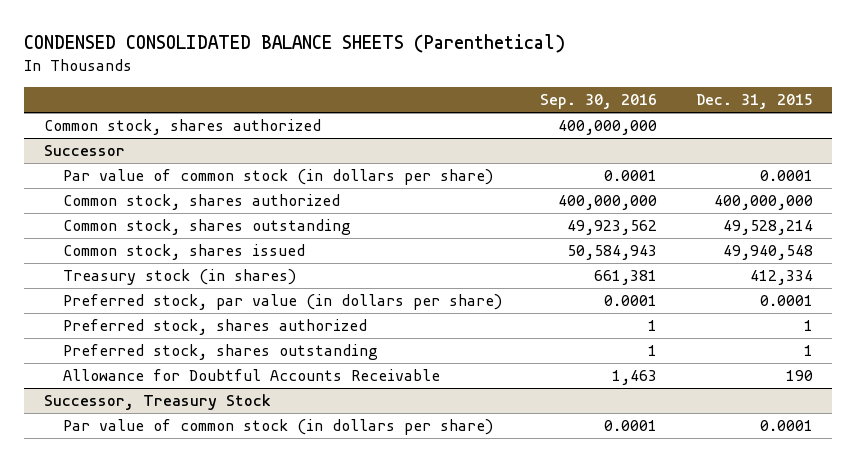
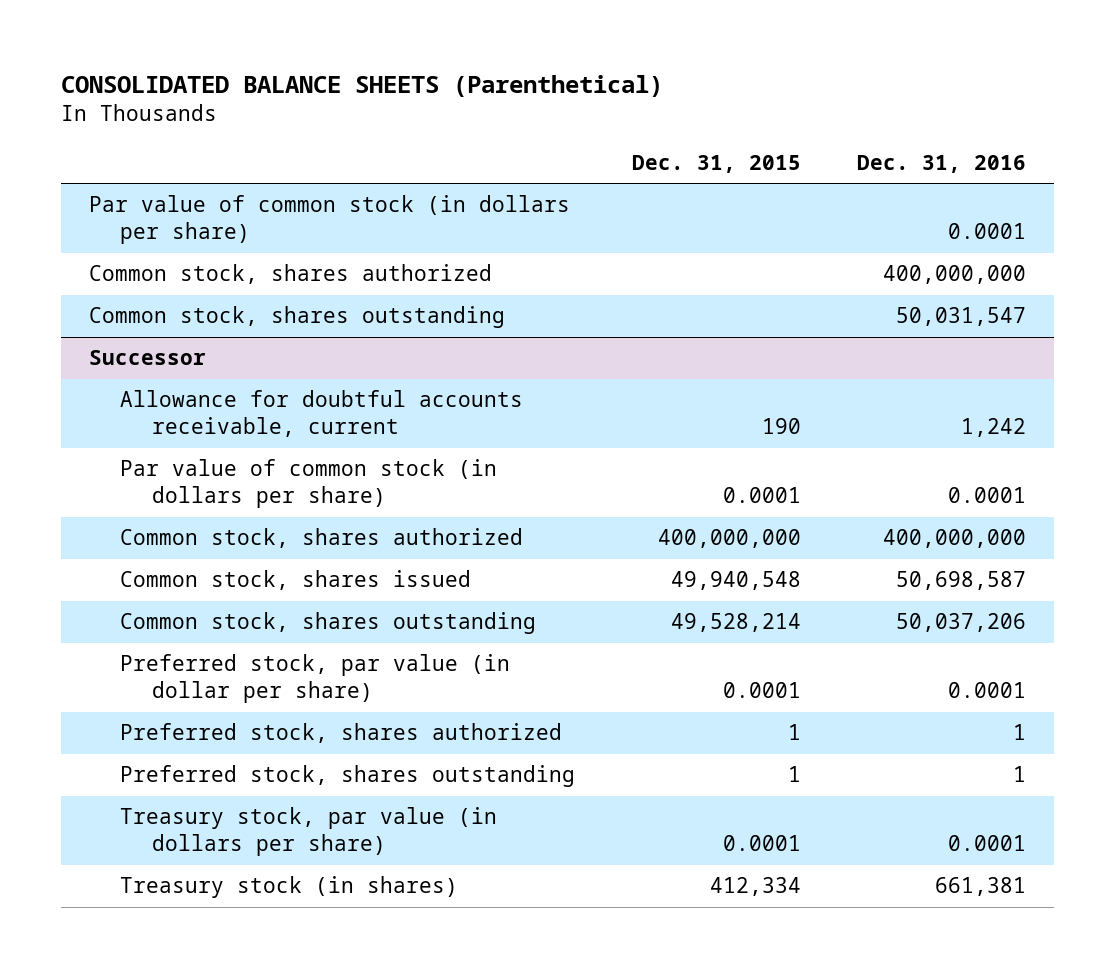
[24,34,566,54] CONDENSED CONSOLIDATED BALANCE SHEETS (Parenthetical) -> [60,74,663,97] CONSOLIDATED BALANCE SHEETS (Parenthetical)
[540,94,658,110] Sep. 30, 2016 -> none
none -> [856,154,1026,173] Dec. 31, 2016
none -> [88,195,570,245] Par value of common stock (in dollars per share)
none -> [88,306,505,329] Common stock, shares outstanding
none -> [120,390,524,438] Allowance for doubtful accounts receivable, current
[62,219,351,236] Common stock, shares outstanding -> [120,612,537,635] Common stock, shares outstanding
[62,294,502,311] Preferred stock, par value (in dollars per share) -> [120,654,511,704] Preferred stock, par value (in dollar per share)
[62,369,440,382] Allowance for Doubtful Accounts Receivable -> none
[43,394,271,411] Successor, Treasury Stock -> none
[62,419,493,436] Par value of common stock (in dollars per share) -> [120,807,498,857] Treasury stock, par value (in dollars per share)
[62,269,296,286] Treasury stock (in shares) -> [120,876,459,899] Treasury stock (in shares)

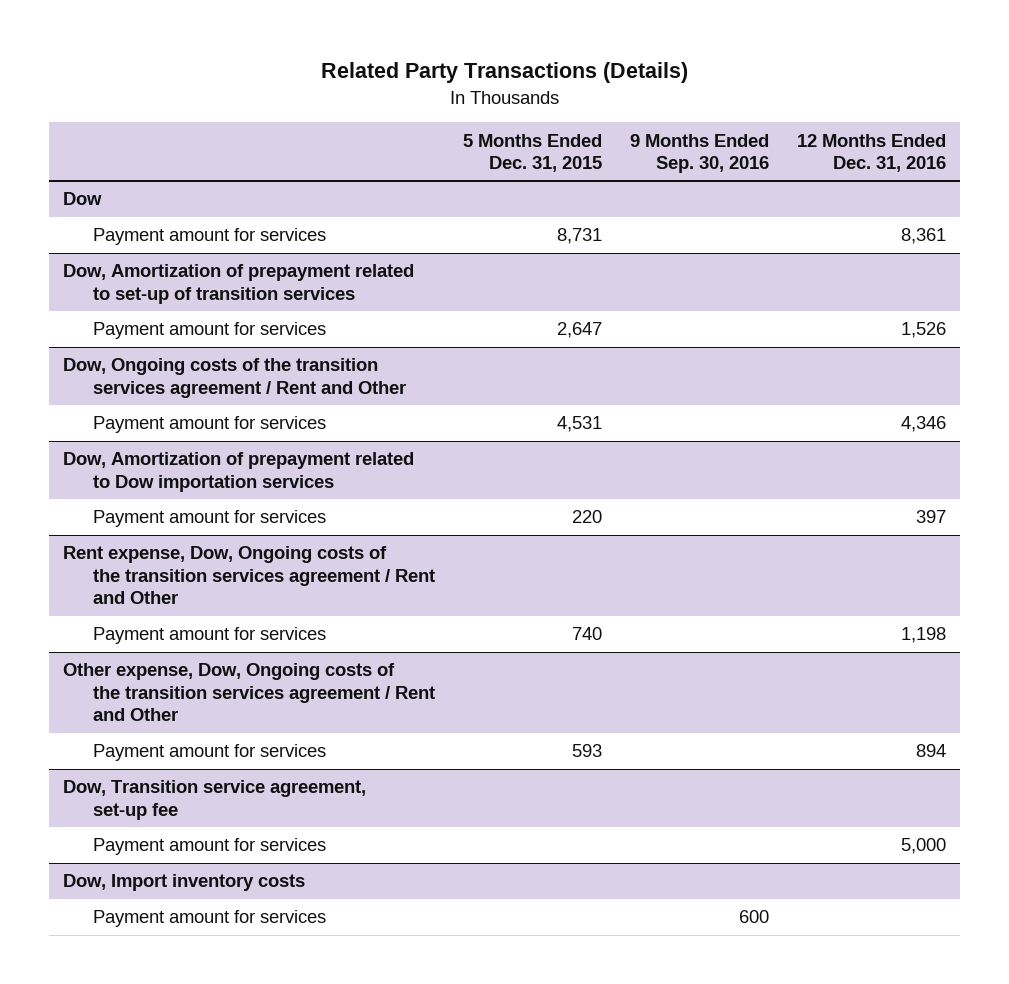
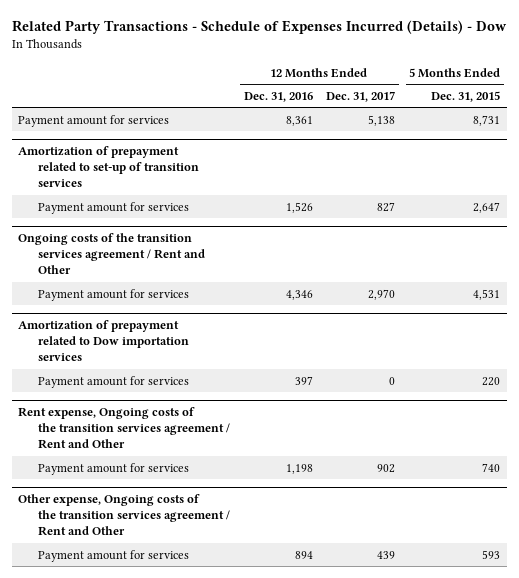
[320,62,688,84] Related Party Transactions (Details) -> [11,20,507,35] Related Party Transactions - Schedule of Expenses Incurred (Details) - Dow
[629,133,769,174] 9 Months Ended Sep. 30, 2016 -> none
none -> [326,90,396,102] Dec. 31, 2017
[63,192,103,206] Dow -> none
[63,264,415,304] Dow, Amortization of prepayment related to set-up of transition services -> [18,145,199,188] Amortization of prepayment related to set-up of transition services
[63,358,406,398] Dow, Ongoing costs of the transition services agreement / Rent and Other -> [18,232,205,275] Ongoing costs of the transition services agreement / Rent and Other
[63,452,415,492] Dow, Amortization of prepayment related to Dow importation services -> [18,319,189,362] Amortization of prepayment related to Dow importation services
[63,546,435,605] Rent expense, Dow, Ongoing costs of the transition services agreement / Rent and Other -> [18,406,230,450] Rent expense, Ongoing costs of the transition services agreement / Rent and Other
[63,663,435,722] Other expense, Dow, Ongoing costs of the transition services agreement / Rent and Other -> [18,493,230,537] Other expense, Ongoing costs of the transition services agreement / Rent and Other
[63,780,367,820] Dow, Transition service agreement, set-up fee -> none
[92,838,326,856] Payment amount for services -> none
[63,874,306,892] Dow, Import inventory costs -> none
[92,910,326,928] Payment amount for services -> none

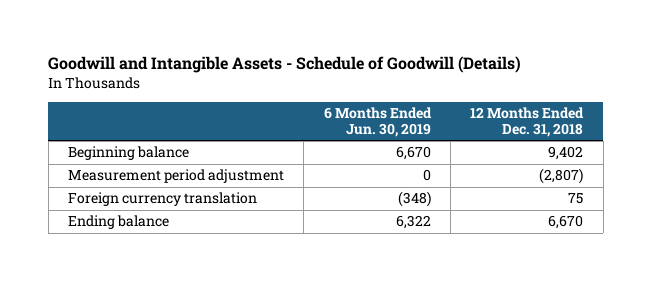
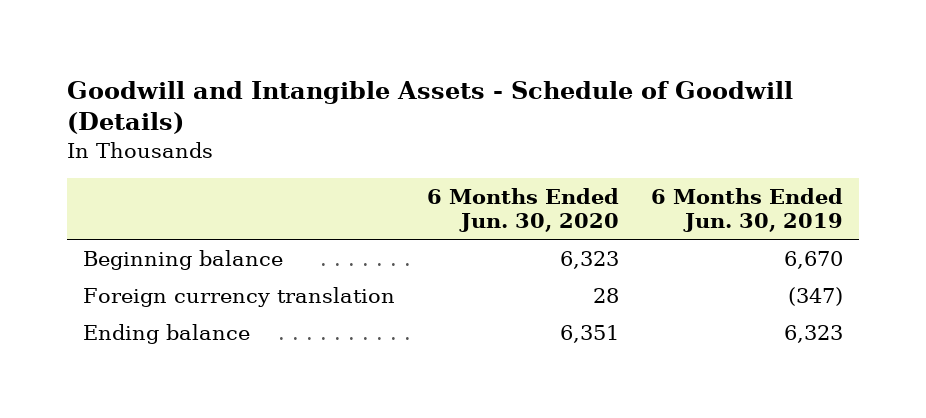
[470,107,585,138] 12 Months Ended Dec. 31, 2018 -> none
none -> [426,188,619,232] 6 Months Ended Jun. 30, 2020
[67,169,284,184] Measurement period adjustment -> none
[397,191,431,208] (348) -> [787,287,843,307] (347)
[395,215,431,230] 6,322 -> [783,325,843,344] 6,323

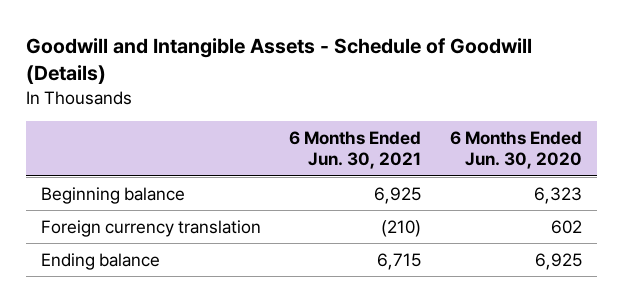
[650,188,843,232] 6 Months Ended Jun. 30, 2019 -> none
none -> [289,130,422,170] 6 Months Ended Jun. 30, 2021
[592,288,619,304] 28 -> [551,219,583,234] 602
[559,325,619,344] 6,351 -> [535,252,583,270] 6,925

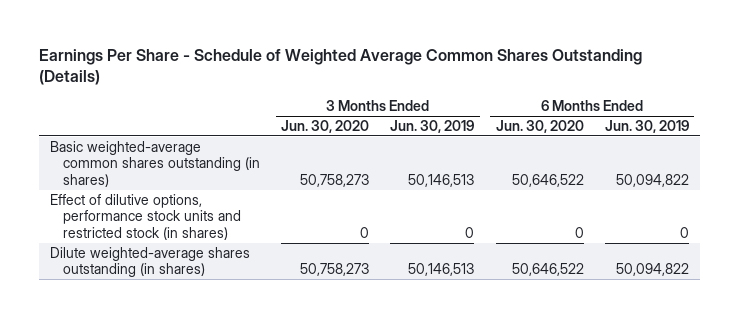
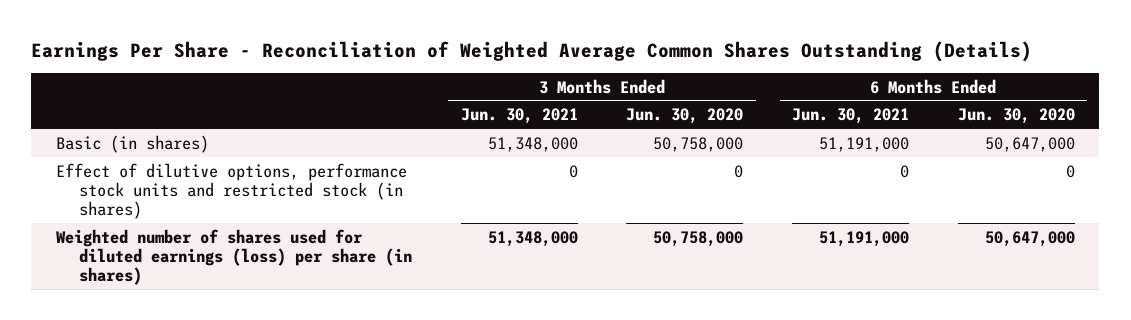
[39,48,643,86] Earnings Per Share - Schedule of Weighted Average Common Shares Outstanding (Details) -> [31,40,1033,62] Earnings Per Share - Reconciliation of Weighted Average Common Shares Outstanding (Details)
[390,120,475,134] Jun. 30, 2019 -> none
[605,120,690,134] Jun. 30, 2019 -> none
none -> [460,108,578,125] Jun. 30, 2021
none -> [792,108,910,125] Jun. 30, 2021
[50,141,260,187] Basic weighted-average common shares outstanding (in shares) -> [55,134,209,153] Basic (in shares)
[299,173,369,187] 50,758,273 -> [653,136,744,152] 50,758,000
[511,173,584,187] 50,646,522 -> [984,136,1075,152] 50,647,000
[50,247,251,278] Dilute weighted-average shares outstanding (in shares) -> [55,228,412,285] Weighted number of shares used for diluted earnings (loss) per share (in shares)
[299,263,369,277] 50,758,273 -> [653,230,744,247] 50,758,000
[511,263,584,277] 50,646,522 -> [984,230,1075,247] 50,647,000

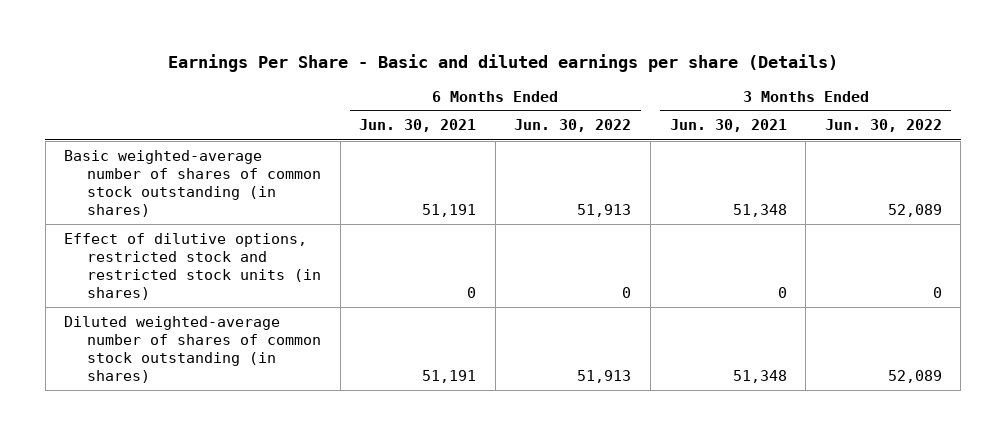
[31,40,1033,62] Earnings Per Share - Reconciliation of Weighted Average Common Shares Outstanding (Details) -> [168,53,839,72] Earnings Per Share - Basic and diluted earnings per share (Details)
[626,108,744,125] Jun. 30, 2020 -> none
[957,108,1075,125] Jun. 30, 2020 -> none
none -> [514,119,632,133] Jun. 30, 2022
none -> [824,119,942,133] Jun. 30, 2022
[55,134,209,153] Basic (in shares) -> [64,149,322,217] Basic weighted-average number of shares of common stock outstanding (in shares)
[487,136,578,152] 51,348,000 -> [732,203,787,217] 51,348
[819,136,910,152] 51,191,000 -> [422,203,477,217] 51,191
[55,162,407,219] Effect of dilutive options, performance stock units and restricted stock (in shares) -> [64,232,322,300] Effect of dilutive options, restricted stock and restricted stock units (in shares)
[55,228,412,285] Weighted number of shares used for diluted earnings (loss) per share (in shares) -> [64,315,322,383] Diluted weighted-average number of shares of common stock outstanding (in shares)
[487,230,578,247] 51,348,000 -> [732,369,787,383] 51,348
[819,230,910,247] 51,191,000 -> [422,369,477,383] 51,191

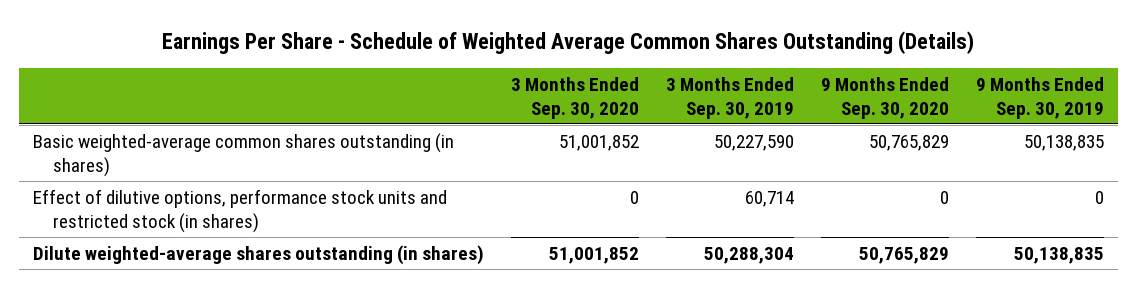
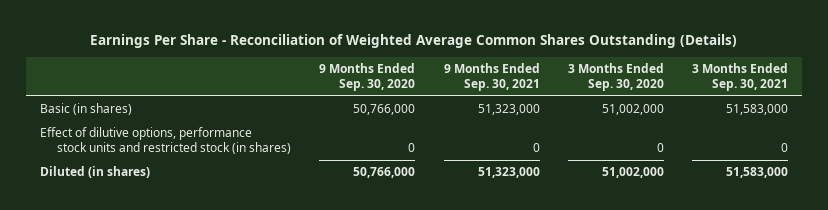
[162,30,975,54] Earnings Per Share - Schedule of Weighted Average Common Shares Outstanding (Details) -> [90,33,738,48] Earnings Per Share - Reconciliation of Weighted Average Common Shares Outstanding (Details)
[665,76,794,119] 3 Months Ended Sep. 30, 2019 -> none
[976,76,1105,119] 9 Months Ended Sep. 30, 2019 -> none
none -> [443,63,540,92] 9 Months Ended Sep. 30, 2021
none -> [692,63,789,92] 3 Months Ended Sep. 30, 2021
[32,132,454,177] Basic weighted-average common shares outstanding (in shares) -> [40,103,133,116] Basic (in shares)
[558,134,639,151] 51,001,852 -> [601,104,664,116] 51,002,000
[869,134,950,151] 50,765,829 -> [353,104,416,116] 50,766,000
[32,244,484,265] Dilute weighted-average shares outstanding (in shares) -> [40,166,151,179] Diluted (in shares)
[548,246,639,264] 51,001,852 -> [601,167,664,179] 51,002,000
[859,246,950,264] 50,765,829 -> [353,167,416,179] 50,766,000

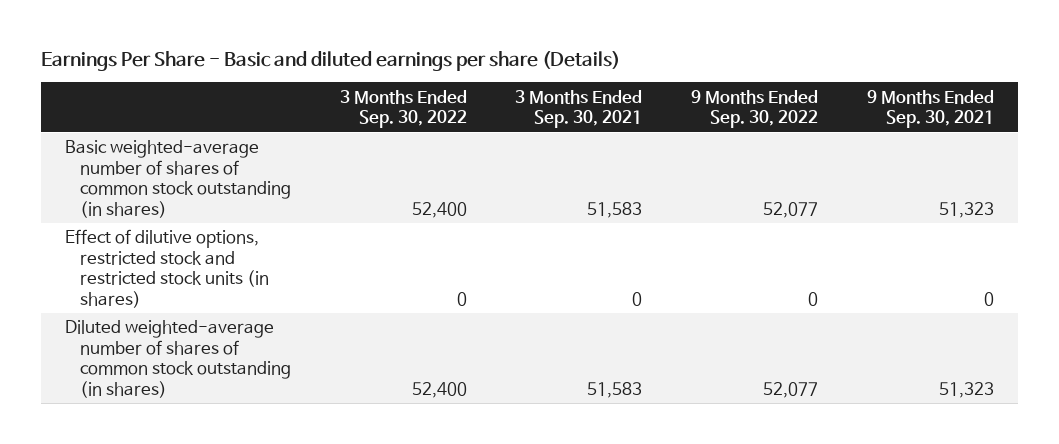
[90,33,738,48] Earnings Per Share - Reconciliation of Weighted Average Common Shares Outstanding (Details) -> [40,51,620,72] Earnings Per Share - Basic and diluted earnings per share (Details)
[319,63,416,92] 9 Months Ended Sep. 30, 2020 -> none
[567,63,664,92] 3 Months Ended Sep. 30, 2020 -> none
none -> [339,89,467,129] 3 Months Ended Sep. 30, 2022
none -> [690,89,818,129] 9 Months Ended Sep. 30, 2022
[40,103,133,116] Basic (in shares) -> [65,140,292,218] Basic weighted-average number of shares of common stock outstanding (in shares)
[477,104,540,116] 51,323,000 -> [938,201,994,218] 51,323
[726,104,789,116] 51,583,000 -> [587,201,643,218] 51,583
[40,127,292,155] Effect of dilutive options, performance stock units and restricted stock (in shares) -> [65,229,270,308] Effect of dilutive options, restricted stock and restricted stock units (in shares)
[40,166,151,179] Diluted (in shares) -> [65,320,292,398] Diluted weighted-average number of shares of common stock outstanding (in shares)
[477,167,540,179] 51,323,000 -> [938,381,994,398] 51,323
[726,167,789,179] 51,583,000 -> [587,381,643,398] 51,583

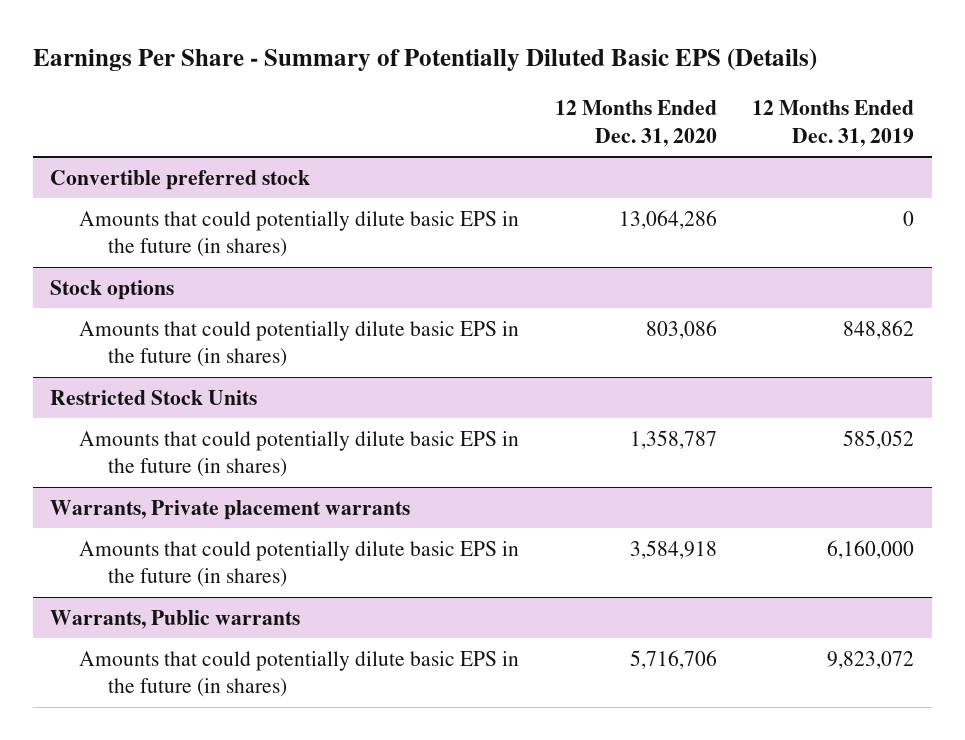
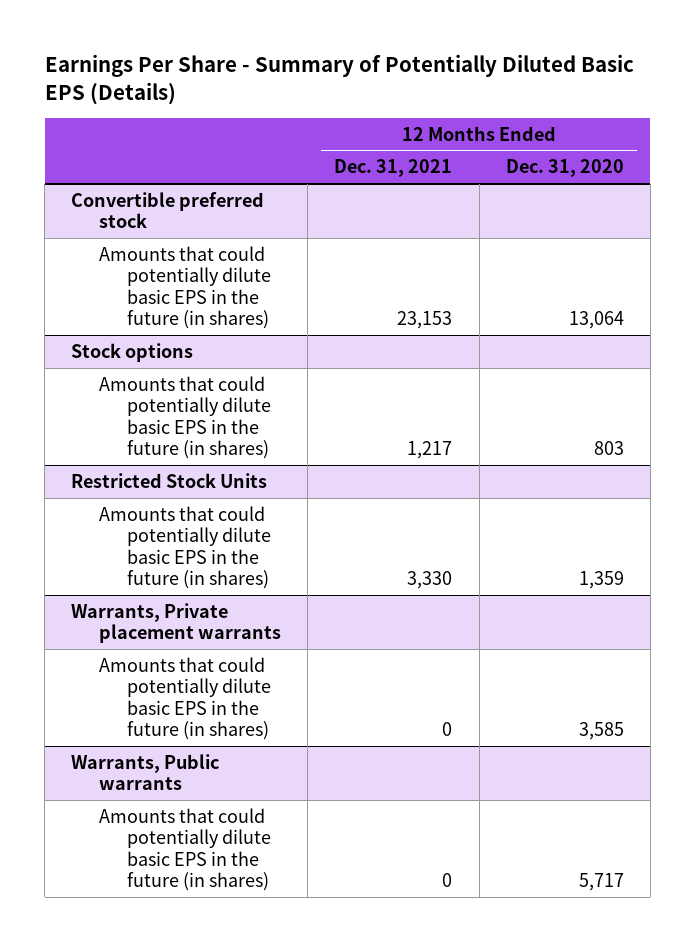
[752,100,915,147] 12 Months Ended Dec. 31, 2019 -> none
none -> [334,159,453,178] Dec. 31, 2021
[618,209,717,229] 13,064,286 -> [568,310,624,329] 13,064
[645,319,717,339] 803,086 -> [593,440,624,455] 803
[629,429,717,449] 1,358,787 -> [578,570,624,589] 1,359
[629,539,717,559] 3,584,918 -> [578,721,624,740] 3,585
[629,649,717,669] 5,716,706 -> [578,872,624,891] 5,717

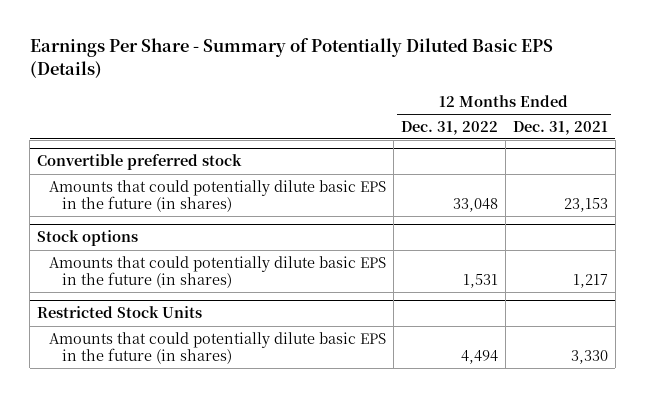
[505,159,624,178] Dec. 31, 2020 -> none
none -> [401,120,499,135] Dec. 31, 2022
[71,602,282,644] Warrants, Private placement warrants -> none
[99,656,272,740] Amounts that could potentially dilute basic EPS in the future (in shares) -> none
[71,753,220,791] Warrants, Public warrants -> none
[99,807,272,891] Amounts that could potentially dilute basic EPS in the future (in shares) -> none

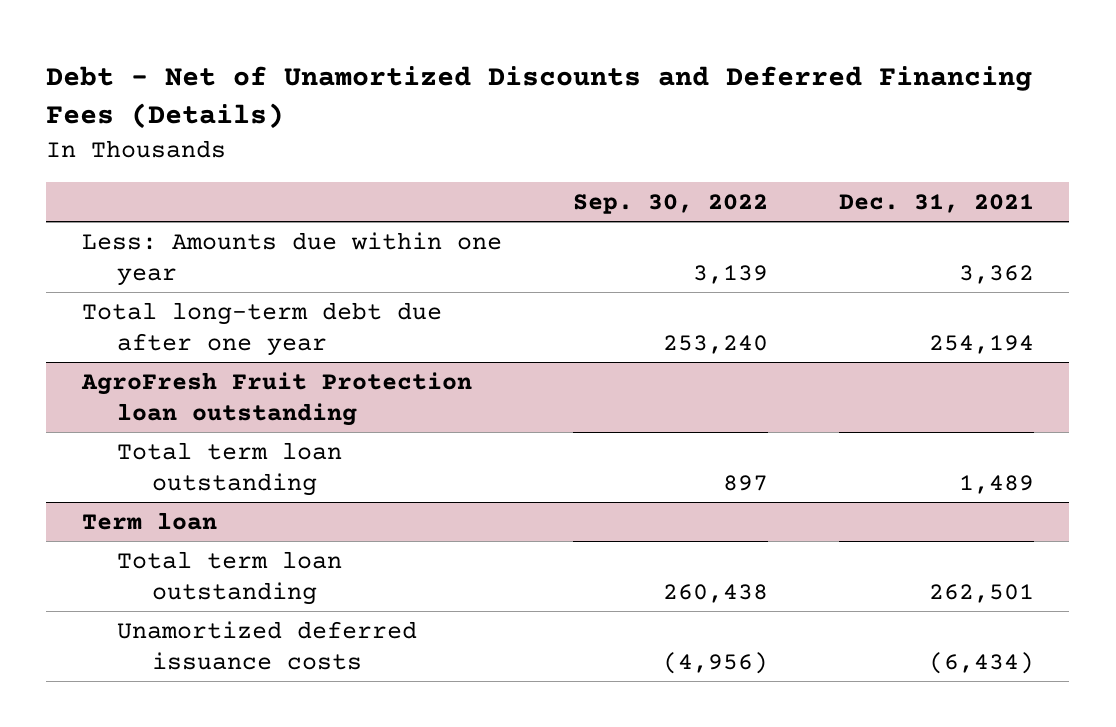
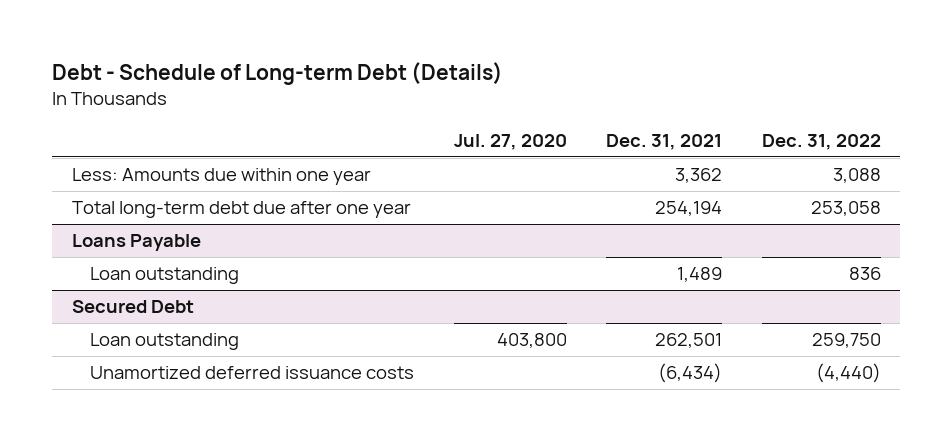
[46,65,1033,130] Debt - Net of Unamortized Discounts and Deferred Financing Fees (Details) -> [51,62,503,86] Debt - Schedule of Long-term Debt (Details)
[572,193,768,214] Sep. 30, 2022 -> none
none -> [453,134,567,151] Jul. 27, 2020
none -> [761,134,881,151] Dec. 31, 2022
[80,371,472,426] AgroFresh Fruit Protection loan outstanding -> [71,234,201,252] Loans Payable
[116,441,342,496] Total term loan outstanding -> [90,267,240,285] Loan outstanding
[81,511,217,530] Term loan -> [71,300,194,314] Secured Debt
[116,550,342,605] Total term loan outstanding -> [90,333,240,351] Loan outstanding

